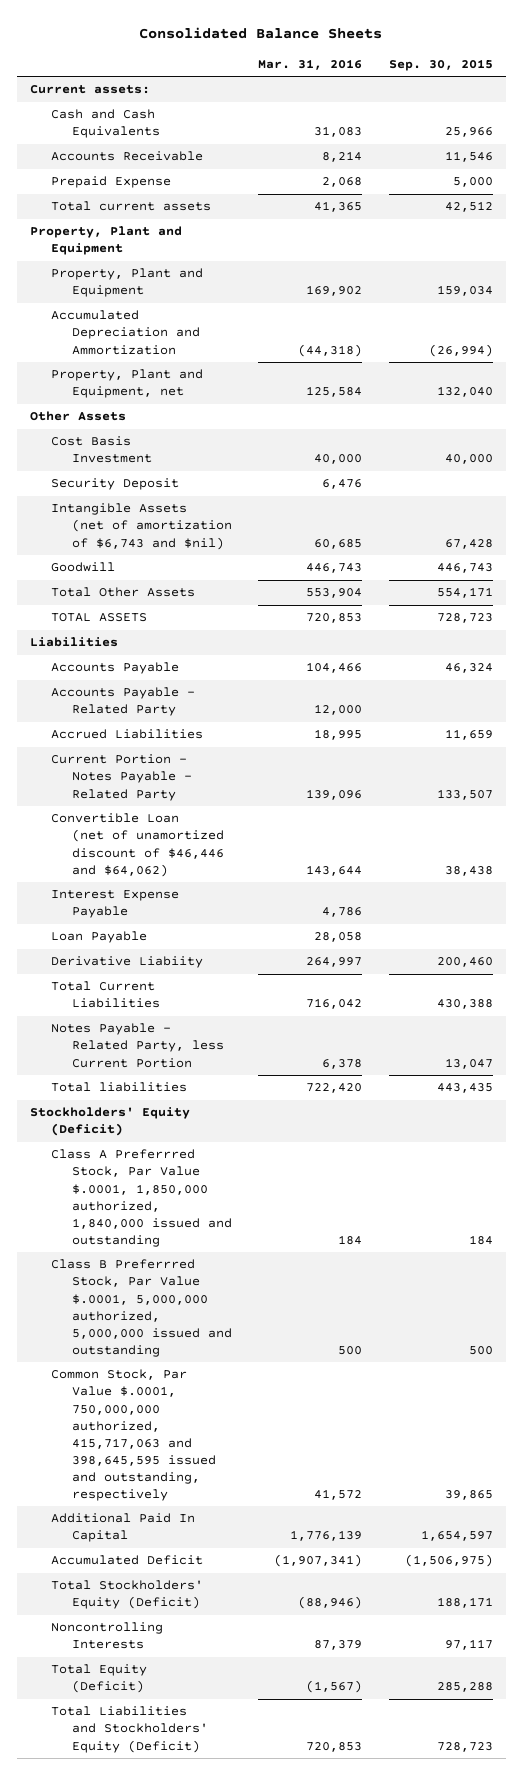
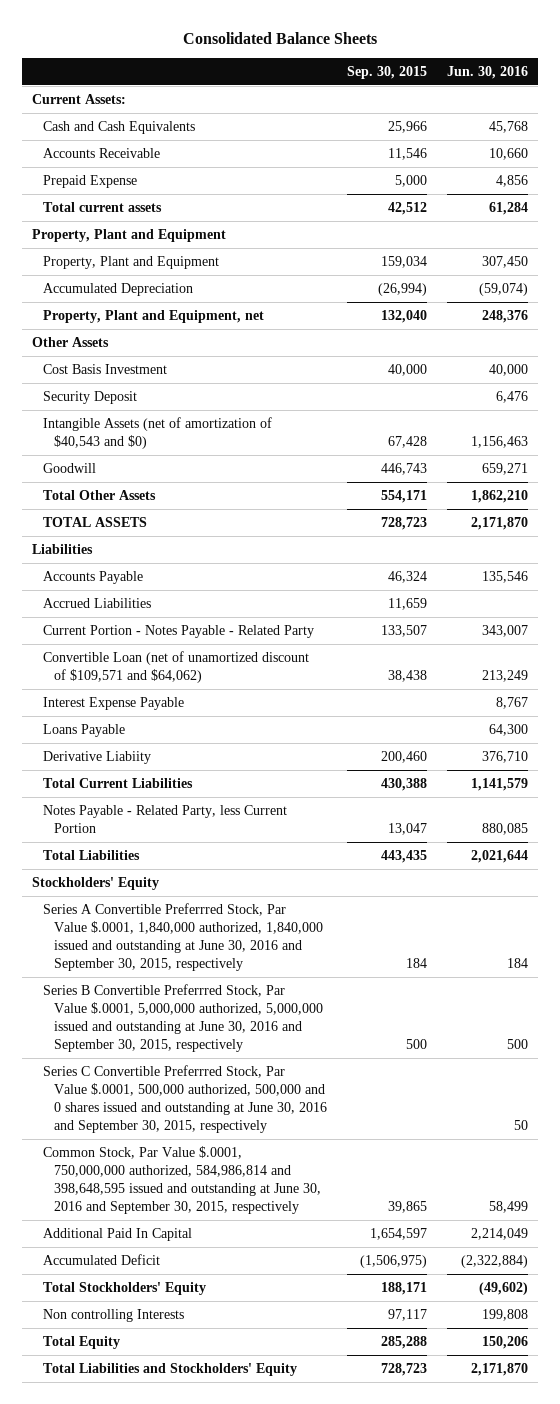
[258,58,363,70] Mar. 31, 2016 -> none
none -> [447,65,529,79] Jun. 30, 2016
[30,85,151,95] Current assets: -> [32,93,127,104] Current Assets:
[51,310,201,355] Accumulated Depreciation and Ammortization -> [42,282,193,296] Accumulated Depreciation
[51,503,233,550] Intangible Assets (net of amortization of $6,743 and $nil) -> [42,416,272,450] Intangible Assets (net of amortization of $40,543 and $0)
[51,687,196,717] Accounts Payable - Related Party -> none
[51,813,225,877] Convertible Loan (net of unamortized discount of $46,446 and $64,062) -> [42,650,309,684] Convertible Loan (net of unamortized discount of $109,571 and $64,062)
[51,931,148,944] Loan Payable -> [42,723,125,737] Loans Payable
[51,1082,188,1093] Total liabilities -> [42,849,140,860] Total Liabilities
[30,1107,191,1137] Stockholders' Equity (Deficit) -> [32,876,160,890] Stockholders' Equity
[51,1149,233,1247] Class A Preferrred Stock, Par Value $.0001, 1,850,000 authorized, 1,840,000 issued and outstanding -> [42,902,323,972] Series A Convertible Preferrred Stock, Par Value $.0001, 1,840,000 authorized, 1,840,000 issued and outstanding at June 30, 2016 and September 30, 2015, respectively
[51,1259,233,1357] Class B Preferrred Stock, Par Value $.0001, 5,000,000 authorized, 5,000,000 issued and outstanding -> [42,983,323,1053] Series B Convertible Preferrred Stock, Par Value $.0001, 5,000,000 authorized, 5,000,000 issued and outstanding at June 30, 2016 and September 30, 2015, respectively
none -> [42,1064,327,1134] Series C Convertible Preferrred Stock, Par Value $.0001, 500,000 authorized, 500,000 and 0 shares issued and outstanding at June 30, 2016 and September 30, 2015, respectively
[51,1369,217,1502] Common Stock, Par Value $.0001, 750,000,000 authorized, 415,717,063 and 398,645,595 issued and outstanding, respectively -> [42,1145,321,1215] Common Stock, Par Value $.0001, 750,000,000 authorized, 584,986,814 and 398,648,595 issued and outstanding at June 30, 2016 and September 30, 2015, respectively
[51,1580,204,1610] Total Stockholders' Equity (Deficit) -> [42,1281,206,1295] Total Stockholders' Equity
[51,1622,164,1650] Noncontrolling Interests -> [42,1308,184,1322] Non controlling Interests
[51,1664,148,1694] Total Equity (Deficit) -> [42,1335,120,1349] Total Equity
[51,1706,209,1753] Total Liabilities and Stockholders' Equity (Deficit) -> [42,1362,297,1376] Total Liabilities and Stockholders' Equity

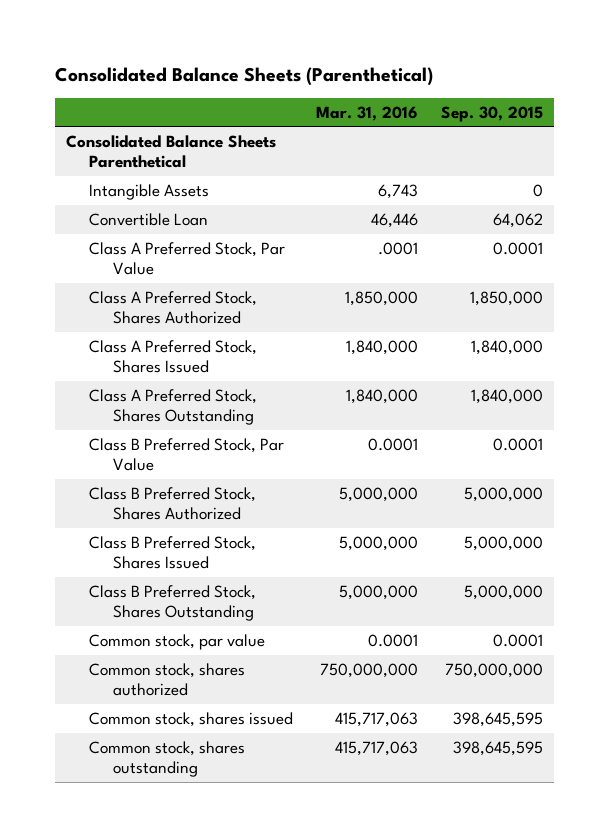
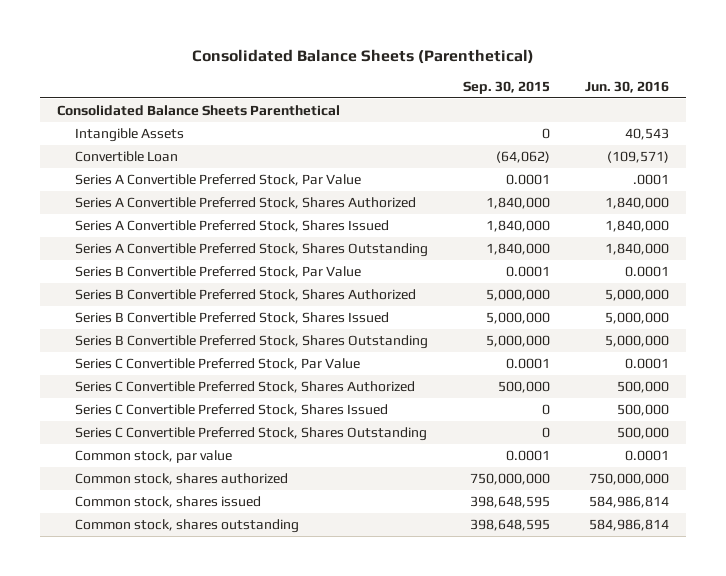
[316,105,419,121] Mar. 31, 2016 -> none
none -> [584,81,669,94] Jun. 30, 2016
[492,212,543,228] 64,062 -> [495,150,550,163] (64,062)
[89,241,286,276] Class A Preferred Stock, Par Value -> [75,173,362,186] Series A Convertible Preferred Stock, Par Value
[89,290,258,325] Class A Preferred Stock, Shares Authorized -> [75,196,417,209] Series A Convertible Preferred Stock, Shares Authorized
[469,290,543,306] 1,850,000 -> [485,196,550,209] 1,840,000
[89,339,258,374] Class A Preferred Stock, Shares Issued -> [75,219,390,232] Series A Convertible Preferred Stock, Shares Issued
[89,388,258,426] Class A Preferred Stock, Shares Outstanding -> [75,242,429,257] Series A Convertible Preferred Stock, Shares Outstanding
[89,437,285,472] Class B Preferred Stock, Par Value -> [75,265,362,278] Series B Convertible Preferred Stock, Par Value
[89,486,257,521] Class B Preferred Stock, Shares Authorized -> [75,288,417,301] Series B Convertible Preferred Stock, Shares Authorized
[89,535,257,570] Class B Preferred Stock, Shares Issued -> [75,311,390,324] Series B Convertible Preferred Stock, Shares Issued
[89,584,257,622] Class B Preferred Stock, Shares Outstanding -> [75,334,429,349] Series B Convertible Preferred Stock, Shares Outstanding
none -> [75,357,361,370] Series C Convertible Preferred Stock, Par Value
none -> [75,380,416,393] Series C Convertible Preferred Stock, Shares Authorized
none -> [75,403,389,416] Series C Convertible Preferred Stock, Shares Issued
none -> [75,426,428,441] Series C Convertible Preferred Stock, Shares Outstanding
[452,711,543,727] 398,645,595 -> [469,495,550,508] 398,648,595
[452,740,543,756] 398,645,595 -> [469,518,550,531] 398,648,595

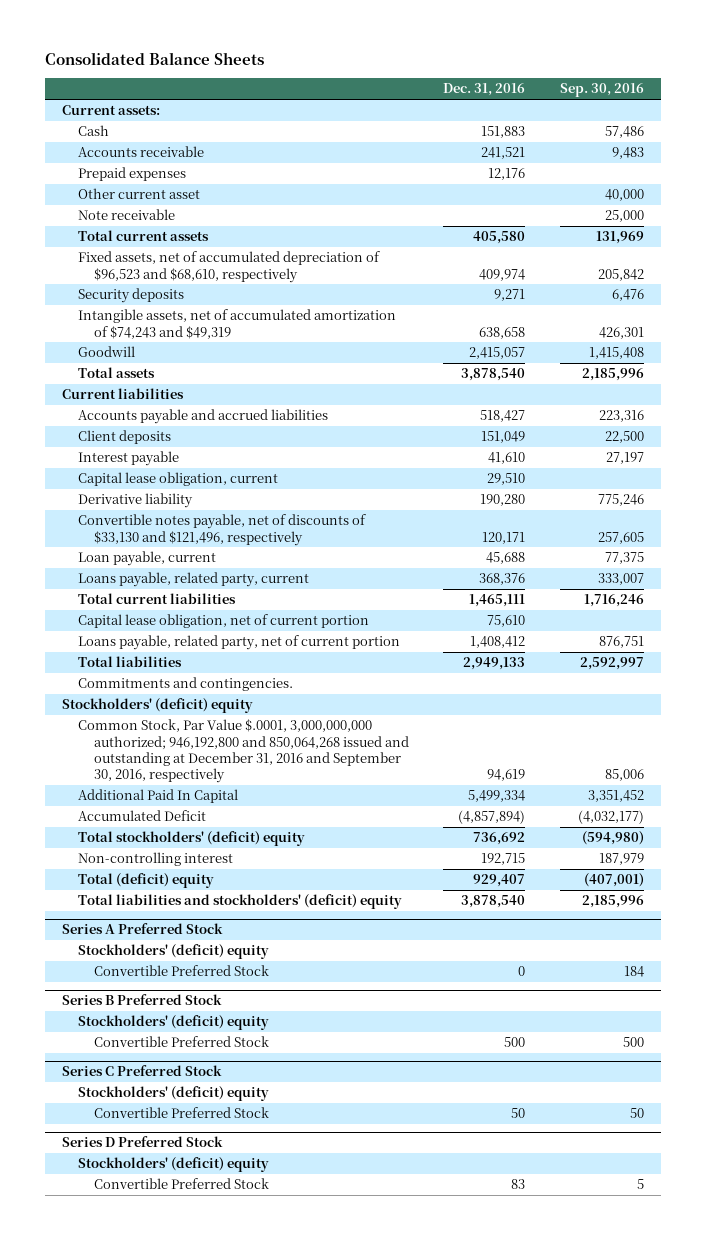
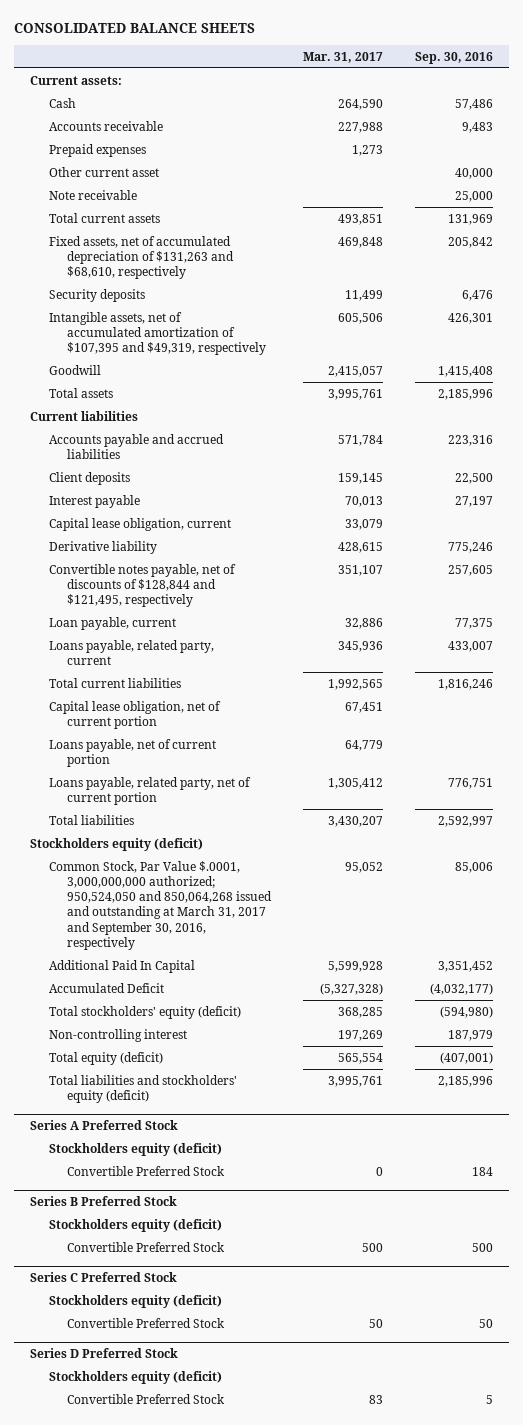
[45,52,265,66] Consolidated Balance Sheets -> [14,22,256,33] CONSOLIDATED BALANCE SHEETS
[443,83,526,97] Dec. 31, 2016 -> none
none -> [302,51,383,63] Mar. 31, 2017
[77,251,380,283] Fixed assets, net of accumulated depreciation of $96,523 and $68,610, respectively -> [48,235,234,280] Fixed assets, net of accumulated depreciation of $131,263 and $68,610, respectively
[77,309,396,339] Intangible assets, net of accumulated amortization of $74,243 and $49,319 -> [48,311,266,356] Intangible assets, net of accumulated amortization of $107,395 and $49,319, respectively
[77,514,366,546] Convertible notes payable, net of discounts of $33,130 and $121,496, respectively -> [48,563,236,608] Convertible notes payable, net of discounts of $128,844 and $121,495, respectively
[597,573,644,586] 333,007 -> [447,640,493,652] 433,007
[583,594,644,608] 1,716,246 -> [437,678,493,690] 1,816,246
none -> [48,738,216,767] Loans payable, net of current portion
[598,636,644,649] 876,751 -> [447,777,493,789] 776,751
[77,677,293,692] Commitments and contingencies. -> none
[62,698,254,714] Stockholders' (deficit) equity -> [30,837,204,851] Stockholders equity (deficit)
[77,719,409,784] Common Stock, Par Value $.0001, 3,000,000,000 authorized; 946,192,800 and 850,064,268 issued and outstanding at December 31, 2016 and September 30, 2016, respectively -> [48,860,272,950] Common Stock, Par Value $.0001, 3,000,000,000 authorized; 950,524,050 and 850,064,268 issued and outstanding at March 31, 2017 and September 30, 2016, respectively
[77,831,305,847] Total stockholders' (deficit) equity -> [48,1005,241,1019] Total stockholders' equity (deficit)
[77,873,214,889] Total (deficit) equity -> [48,1051,163,1065] Total equity (deficit)
[77,894,402,910] Total liabilities and stockholders' (deficit) equity -> [48,1074,237,1103] Total liabilities and stockholders' equity (deficit)
[77,944,269,960] Stockholders' (deficit) equity -> [48,1142,222,1156] Stockholders equity (deficit)
[77,1015,269,1031] Stockholders' (deficit) equity -> [48,1218,222,1232] Stockholders equity (deficit)
[77,1086,269,1102] Stockholders' (deficit) equity -> [48,1294,222,1308] Stockholders equity (deficit)
[77,1157,269,1173] Stockholders' (deficit) equity -> [48,1370,222,1384] Stockholders equity (deficit)

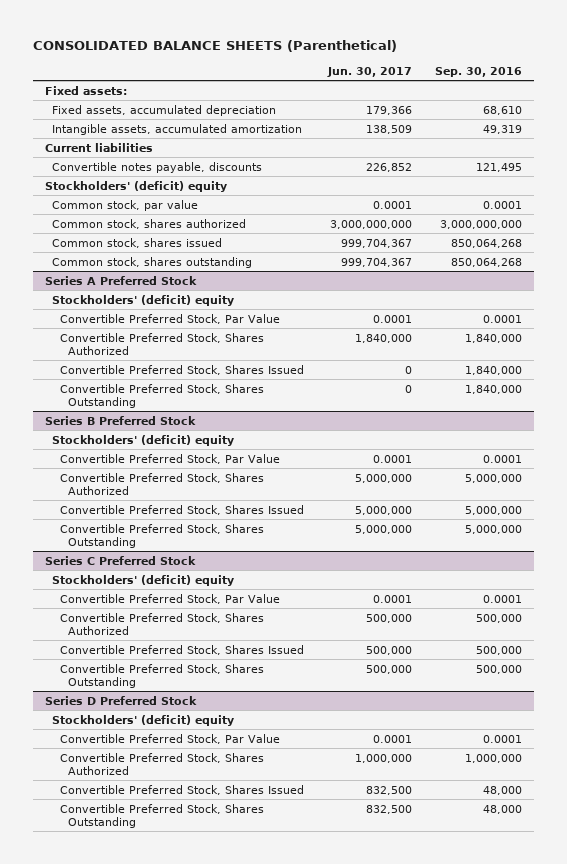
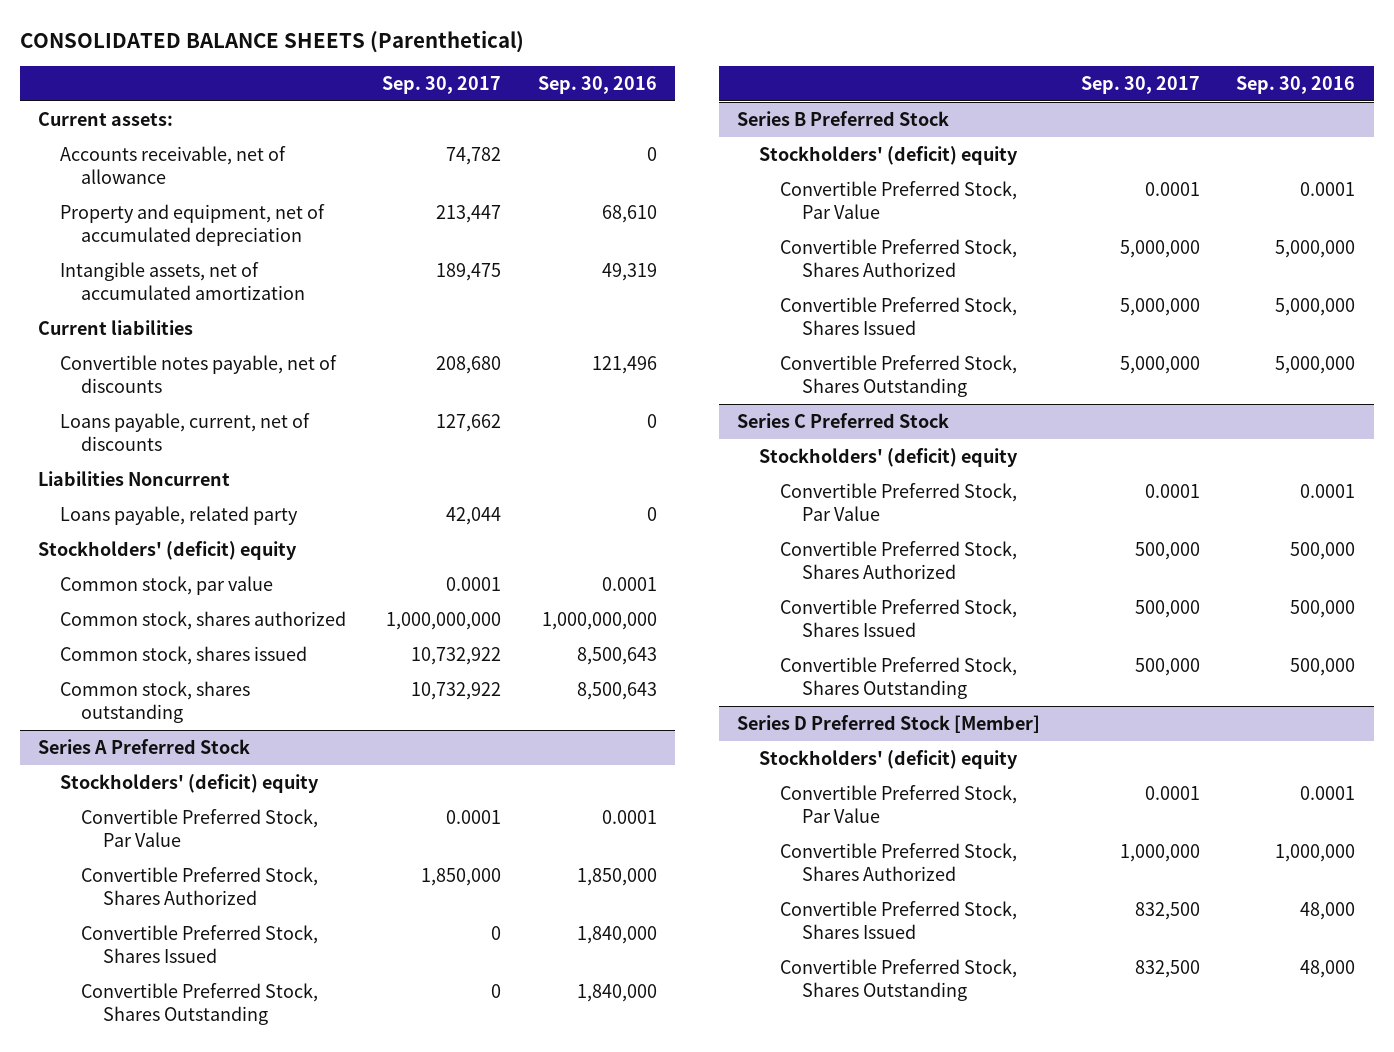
[326,66,412,77] Jun. 30, 2017 -> none
none -> [382,75,502,94] Sep. 30, 2017
[44,85,127,95] Fixed assets: -> none
none -> [38,112,174,127] Current assets:
none -> [59,146,286,184] Accounts receivable, net of allowance
[52,104,277,116] Fixed assets, accumulated depreciation -> [59,204,325,246] Property and equipment, net of accumulated depreciation
[52,123,303,135] Intangible assets, accumulated amortization -> [59,262,306,300] Intangible assets, net of accumulated amortization
[52,161,263,173] Convertible notes payable, discounts -> [59,355,337,393] Convertible notes payable, net of discounts
[476,162,523,172] 121,495 -> [591,356,657,375] 121,496
none -> [59,413,310,451] Loans payable, current, net of discounts
none -> [38,471,231,487] Liabilities Noncurrent
none -> [59,506,298,526] Loans payable, related party
[440,219,523,229] 3,000,000,000 -> [541,612,657,631] 1,000,000,000
[451,238,523,248] 850,064,268 -> [576,647,657,666] 8,500,643
[451,257,523,267] 850,064,268 -> [576,682,657,701] 8,500,643
[465,333,523,343] 1,840,000 -> [576,868,657,887] 1,850,000
[44,695,197,705] Series D Preferred Stock -> [737,715,1041,734] Series D Preferred Stock [Member]

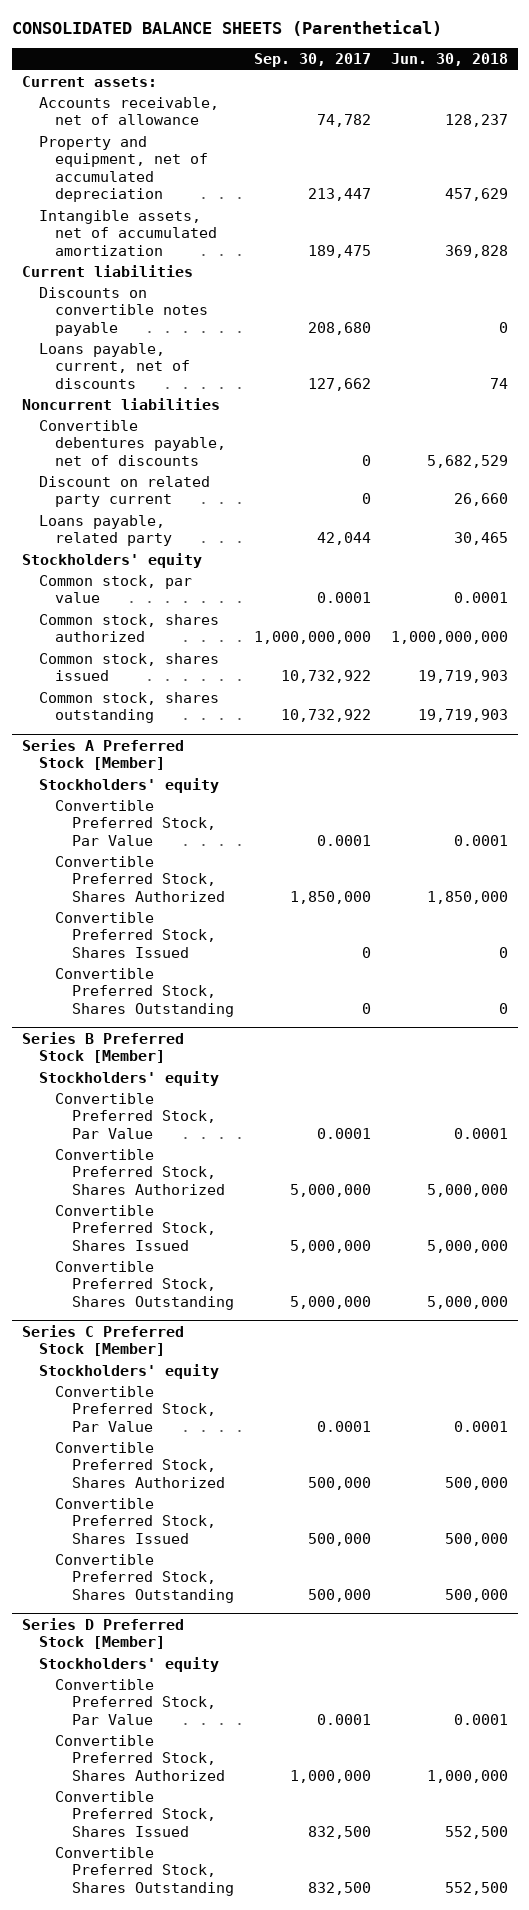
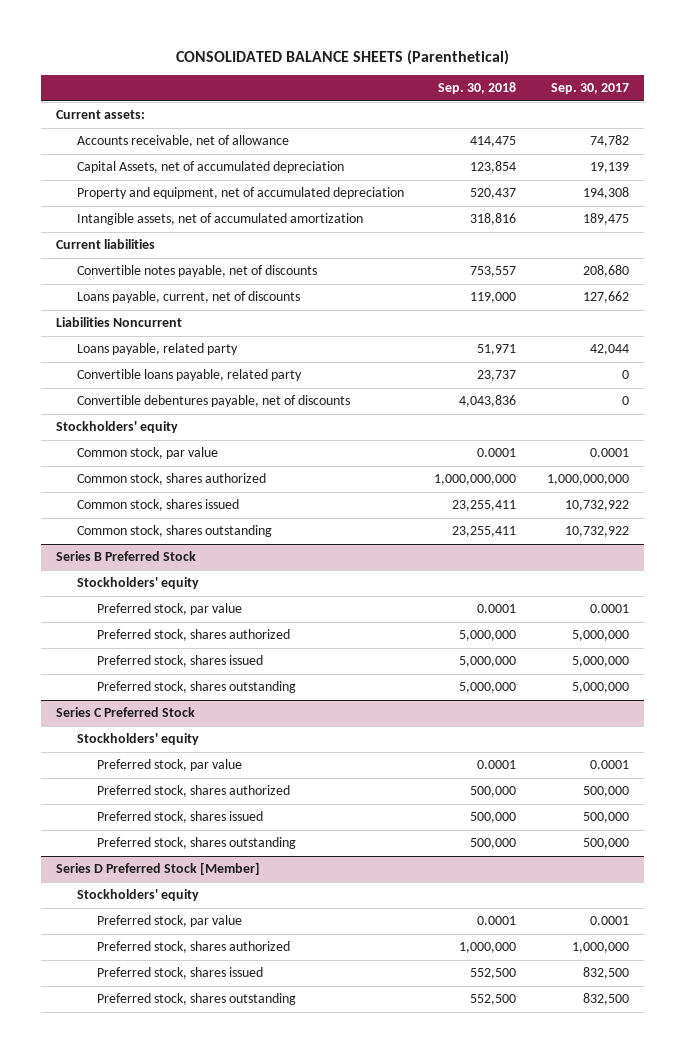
[390,53,508,67] Jun. 30, 2018 -> none
none -> [438,82,517,95] Sep. 30, 2018
none -> [76,161,344,174] Capital Assets, net of accumulated depreciation
[308,188,372,202] 213,447 -> [582,187,629,200] 194,308
[38,286,209,336] Discounts on convertible notes payable -> [76,265,317,278] Convertible notes payable, net of discounts
[38,475,210,508] Discount on related party current -> none
[21,397,220,410] Noncurrent liabilities -> [56,317,183,328] Liabilities Noncurrent
none -> [76,369,302,382] Convertible loans payable, related party
[38,419,227,466] Convertible debentures payable, net of discounts -> [76,395,350,408] Convertible debentures payable, net of discounts
[21,738,184,771] Series A Preferred Stock [Member] -> none
[38,777,219,793] Stockholders' equity -> none
[55,799,217,846] Convertible Preferred Stock, Par Value -> none
[55,855,226,902] Convertible Preferred Stock, Shares Authorized -> none
[55,911,217,958] Convertible Preferred Stock, Shares Issued -> none
[55,967,235,1017] Convertible Preferred Stock, Shares Outstanding -> none
[21,1031,184,1064] Series B Preferred Stock [Member] -> [56,551,197,562] Series B Preferred Stock
[55,1092,217,1139] Convertible Preferred Stock, Par Value -> [97,603,243,616] Preferred stock, par value
[55,1148,226,1195] Convertible Preferred Stock, Shares Authorized -> [97,629,291,642] Preferred stock, shares authorized
[55,1204,217,1251] Convertible Preferred Stock, Shares Issued -> [97,655,264,668] Preferred stock, shares issued
[55,1260,235,1310] Convertible Preferred Stock, Shares Outstanding -> [97,681,297,694] Preferred stock, shares outstanding
[21,1324,184,1357] Series C Preferred Stock [Member] -> [56,707,196,718] Series C Preferred Stock
[55,1385,217,1432] Convertible Preferred Stock, Par Value -> [97,759,243,772] Preferred stock, par value
[55,1441,226,1488] Convertible Preferred Stock, Shares Authorized -> [97,785,291,798] Preferred stock, shares authorized
[55,1497,217,1544] Convertible Preferred Stock, Shares Issued -> [97,811,264,824] Preferred stock, shares issued
[55,1553,235,1603] Convertible Preferred Stock, Shares Outstanding -> [97,837,297,850] Preferred stock, shares outstanding
[55,1678,217,1725] Convertible Preferred Stock, Par Value -> [97,915,243,928] Preferred stock, par value
[55,1734,226,1781] Convertible Preferred Stock, Shares Authorized -> [97,941,291,954] Preferred stock, shares authorized
[55,1790,217,1837] Convertible Preferred Stock, Shares Issued -> [97,967,264,980] Preferred stock, shares issued
[55,1846,235,1896] Convertible Preferred Stock, Shares Outstanding -> [97,993,297,1006] Preferred stock, shares outstanding

